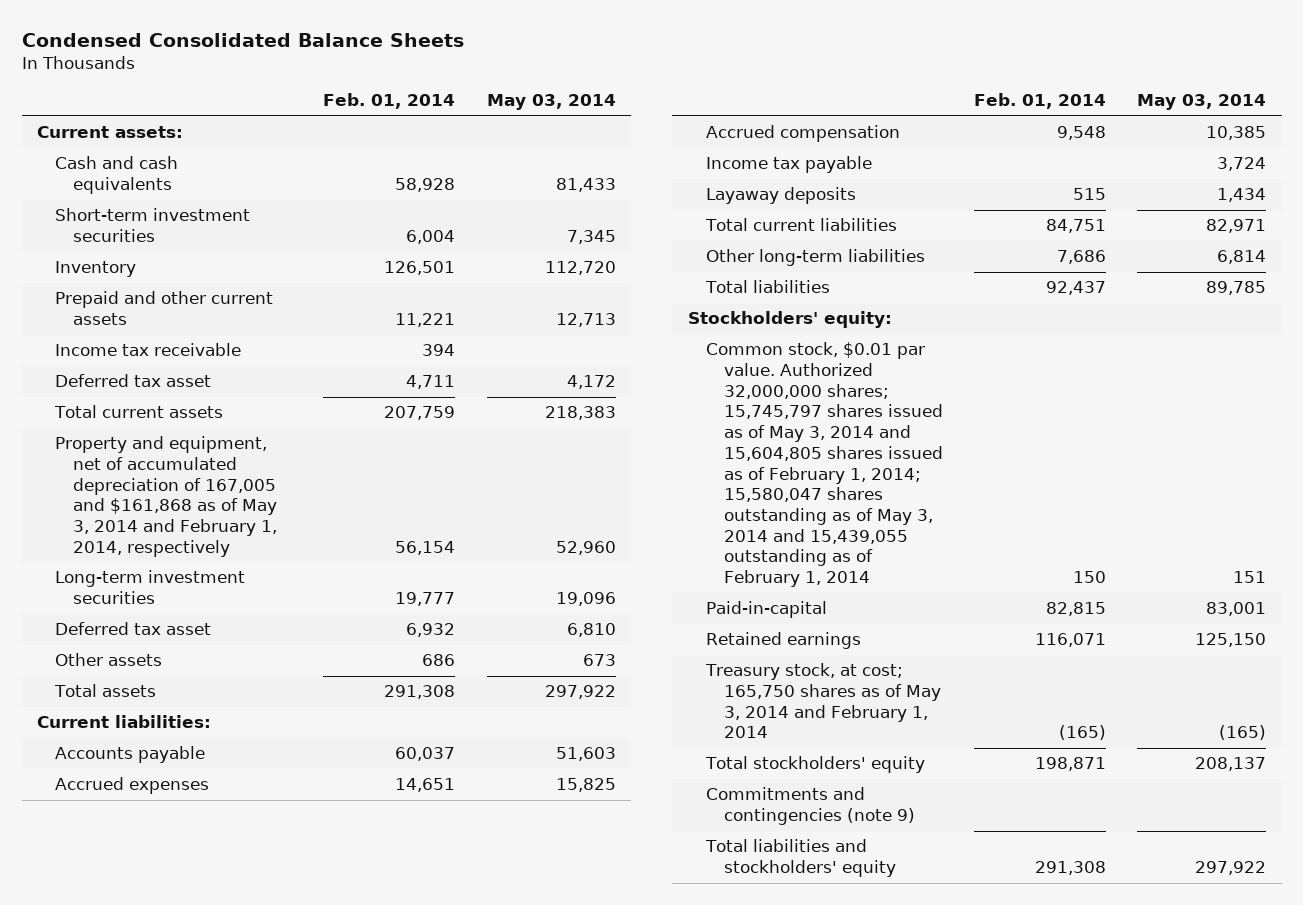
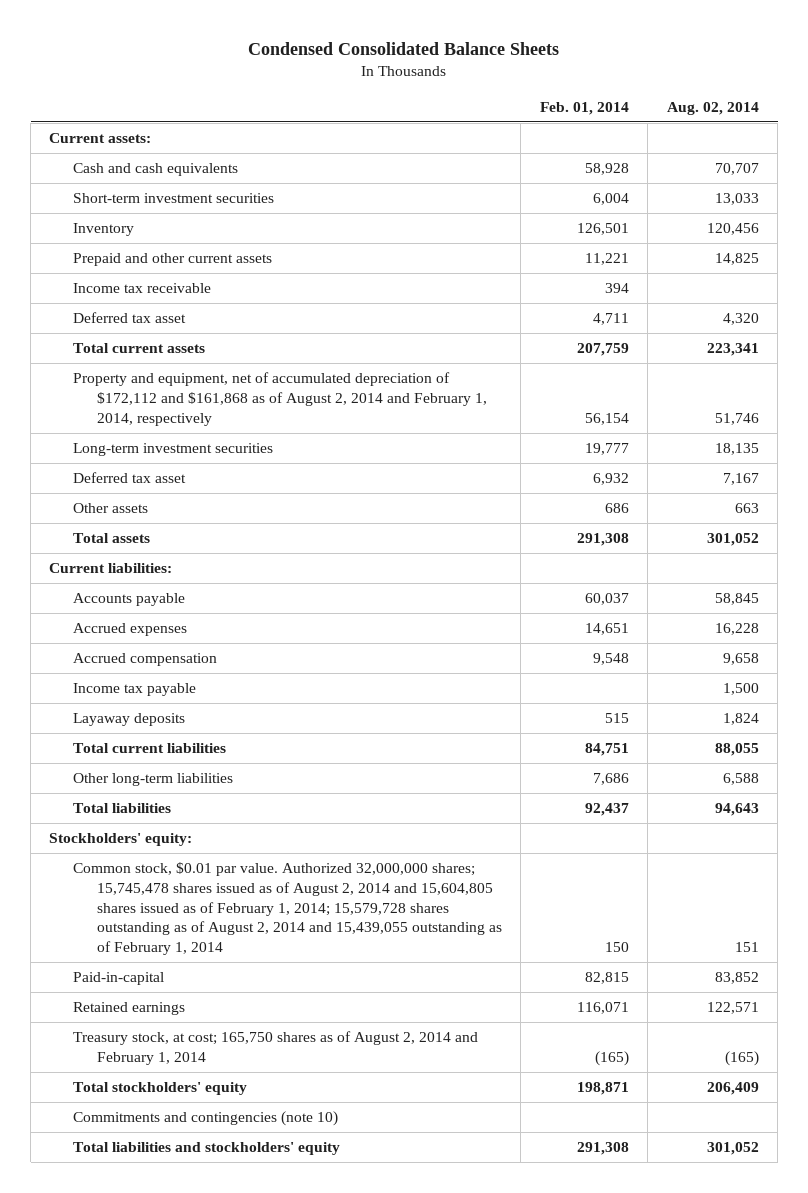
[486,94,616,111] May 03, 2014 -> none
none -> [666,101,759,115] Aug. 02, 2014
[55,436,278,557] Property and equipment, net of accumulated depreciation of 167,005 and $161,868 as of May 3, 2014 and February 1, 2014, respectively -> [73,372,488,426] Property and equipment, net of accumulated depreciation of $172,112 and $161,868 as of August 2, 2014 and February 1, 2014, respectively
[705,342,943,588] Common stock, $0.01 par value. Authorized 32,000,000 shares; 15,745,797 shares issued as of May 3, 2014 and 15,604,805 shares issued as of February 1, 2014; 15,580,047 shares outstanding as of May 3, 2014 and 15,439,055 outstanding as of February 1, 2014 -> [73,862,503,955] Common stock, $0.01 par value. Authorized 32,000,000 shares; 15,745,478 shares issued as of August 2, 2014 and 15,604,805 shares issued as of February 1, 2014; 15,579,728 shares outstanding as of August 2, 2014 and 15,439,055 outstanding as of February 1, 2014
[704,663,941,739] Treasury stock, at cost; 165,750 shares as of May 3, 2014 and February 1, 2014 -> [73,1031,479,1065] Treasury stock, at cost; 165,750 shares as of August 2, 2014 and February 1, 2014
[705,787,915,826] Commitments and contingencies (note 9) -> [73,1111,339,1127] Commitments and contingencies (note 10)

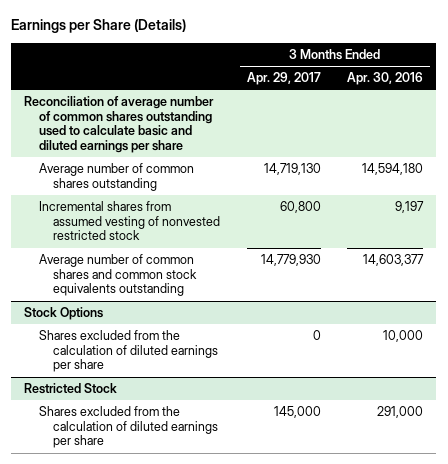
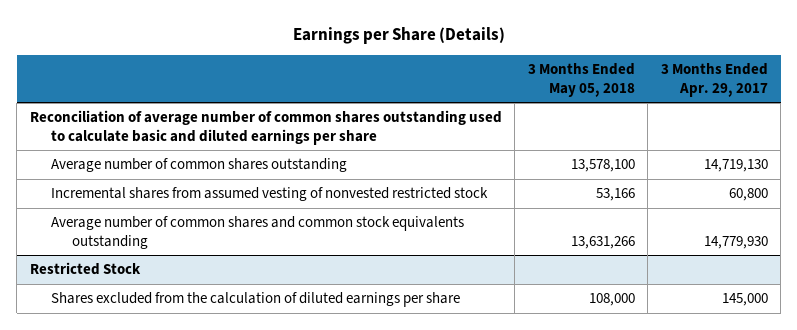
[347,72,424,86] Apr. 30, 2016 -> none
none -> [527,63,635,97] 3 Months Ended May 05, 2018
[24,307,104,321] Stock Options -> none
[38,330,218,373] Shares excluded from the calculation of diluted earnings per share -> none

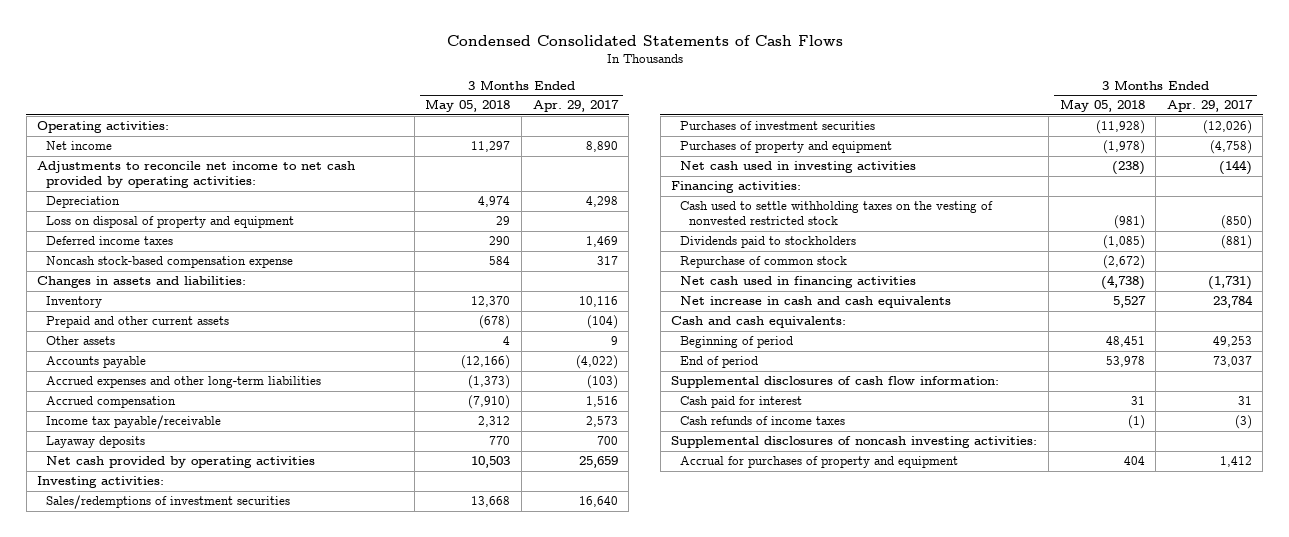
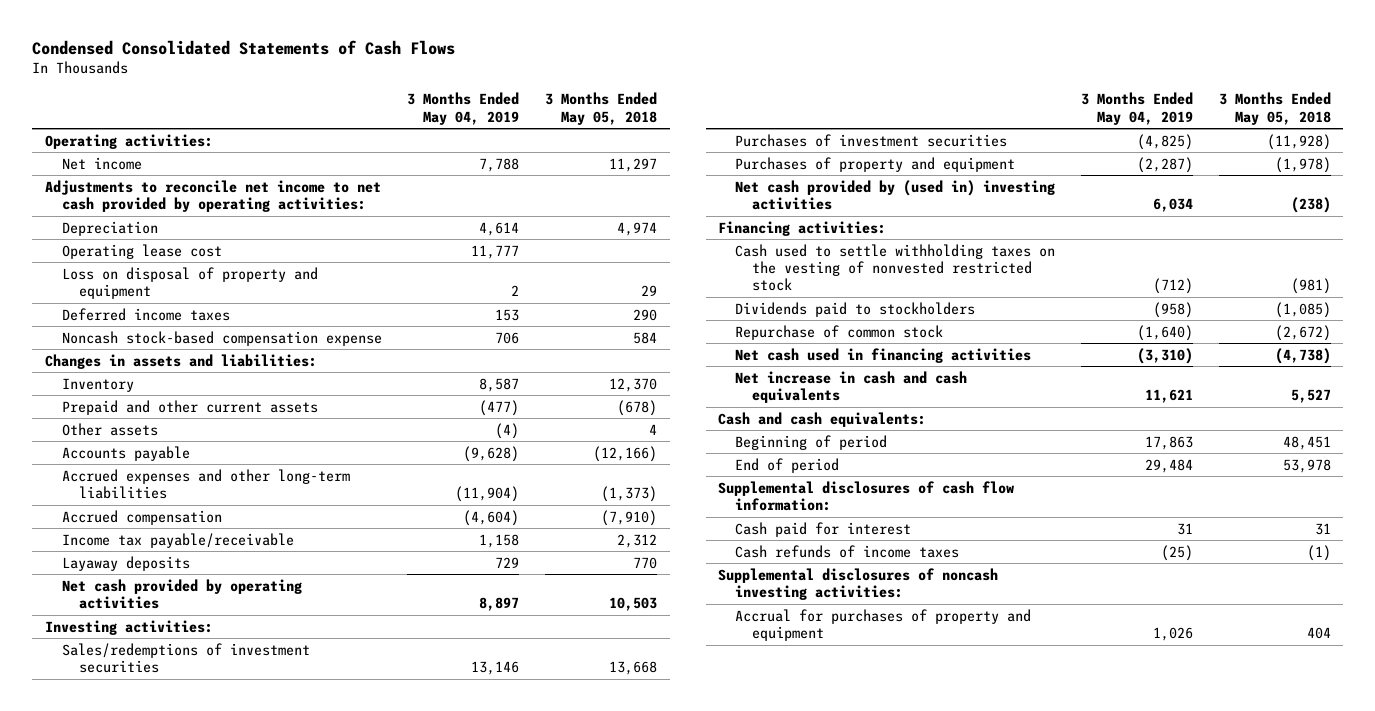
[532,100,619,113] Apr. 29, 2017 -> none
none -> [407,92,520,125] 3 Months Ended May 04, 2019
none -> [61,243,222,259] Operating lease cost
[680,161,917,174] Net cash used in investing activities -> [735,179,1056,210] Net cash provided by (used in) investing activities

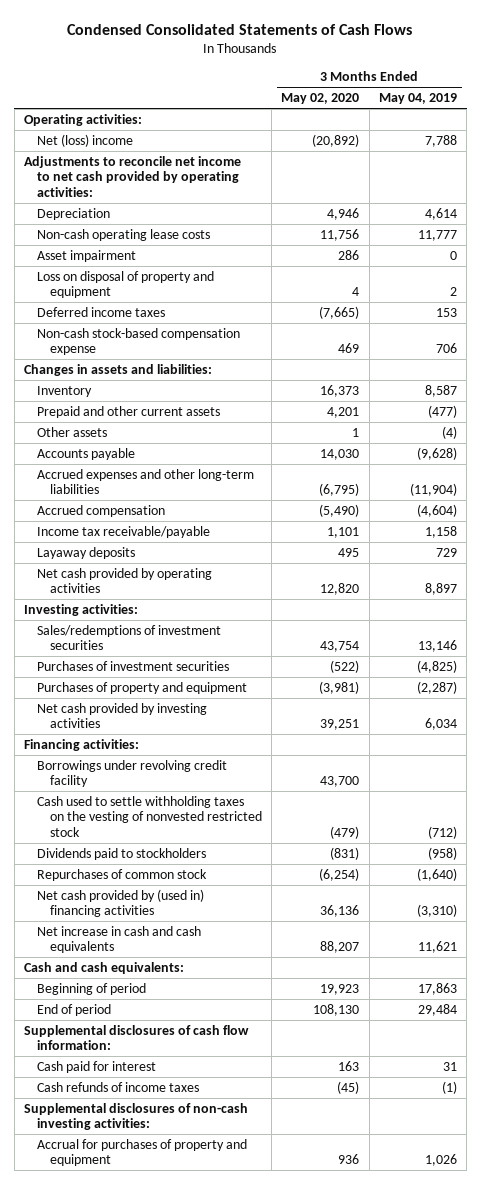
[544,92,657,125] 3 Months Ended May 05, 2018 -> none
none -> [281,92,360,104] May 02, 2020
[61,156,142,170] Net income -> [36,133,133,147] Net (loss) income
[61,243,222,259] Operating lease cost -> [36,228,210,241] Non-cash operating lease costs
none -> [36,249,136,262] Asset impairment
[61,330,382,346] Noncash stock-based compensation expense -> [36,327,240,356] Non-cash stock-based compensation expense
[61,532,294,548] Income tax payable/receivable -> [36,525,210,538] Income tax receivable/payable
[735,179,1056,210] Net cash provided by (used in) investing activities -> [36,702,207,729] Net cash provided by investing activities
none -> [36,759,227,788] Borrowings under revolving credit facility
[735,324,944,340] Repurchase of common stock -> [36,868,207,881] Repurchases of common stock
[735,347,1032,363] Net cash used in financing activities -> [36,888,204,918] Net cash provided by (used in) financing activities
[1161,544,1194,561] (25) -> [441,1080,457,1094] (1)
[718,567,999,600] Supplemental disclosures of noncash investing activities: -> [23,1102,248,1131] Supplemental disclosures of non-cash investing activities:

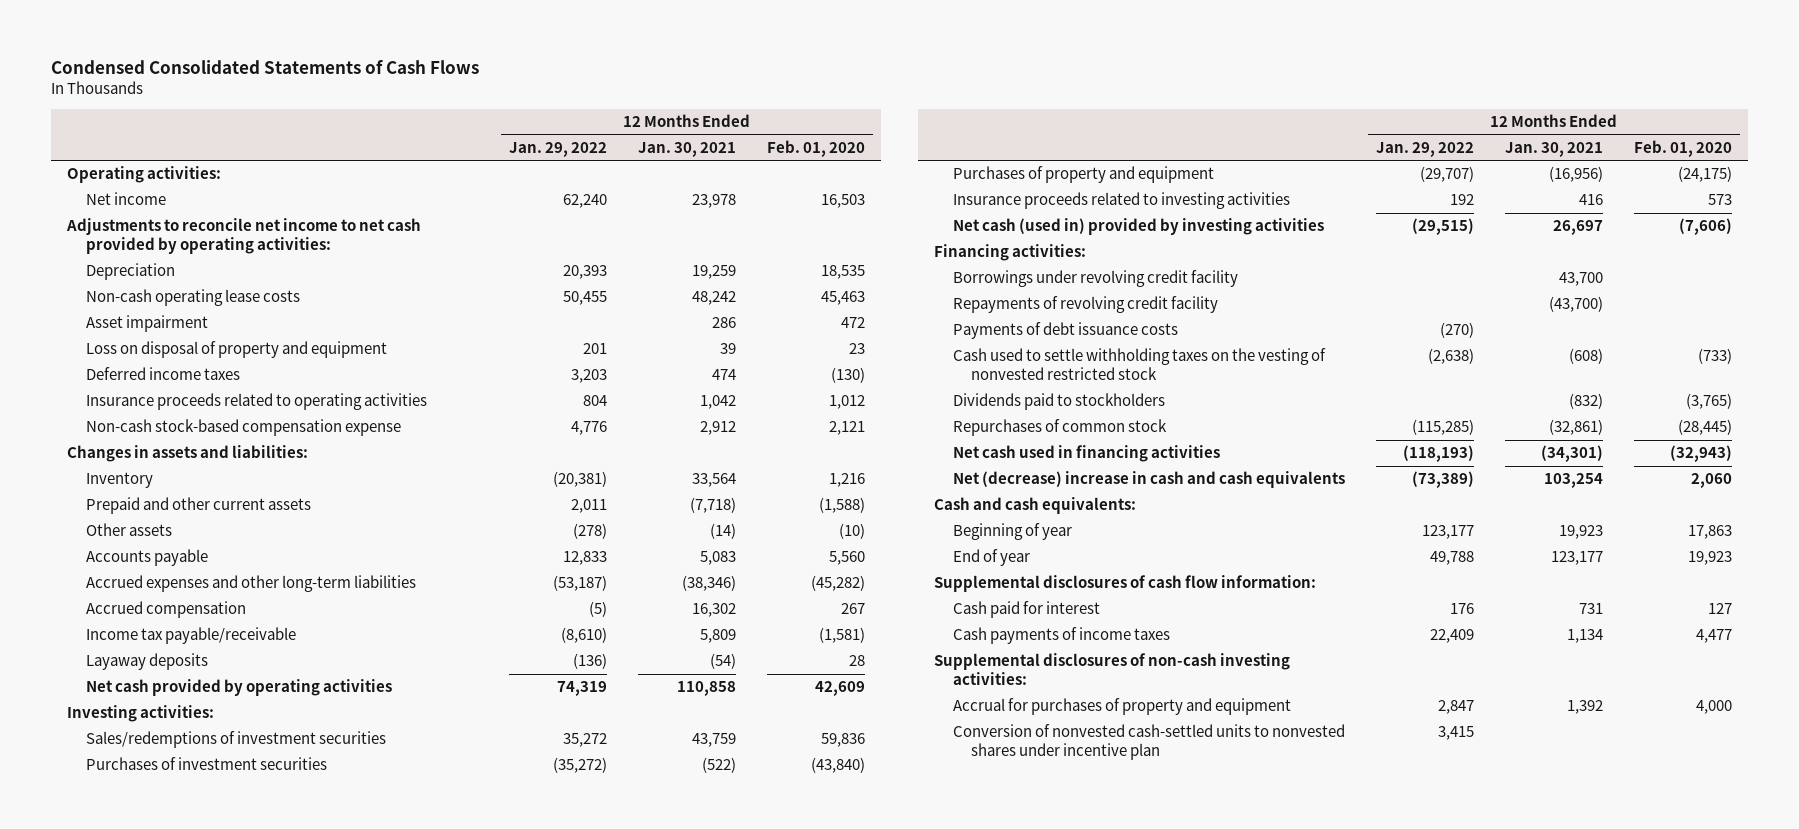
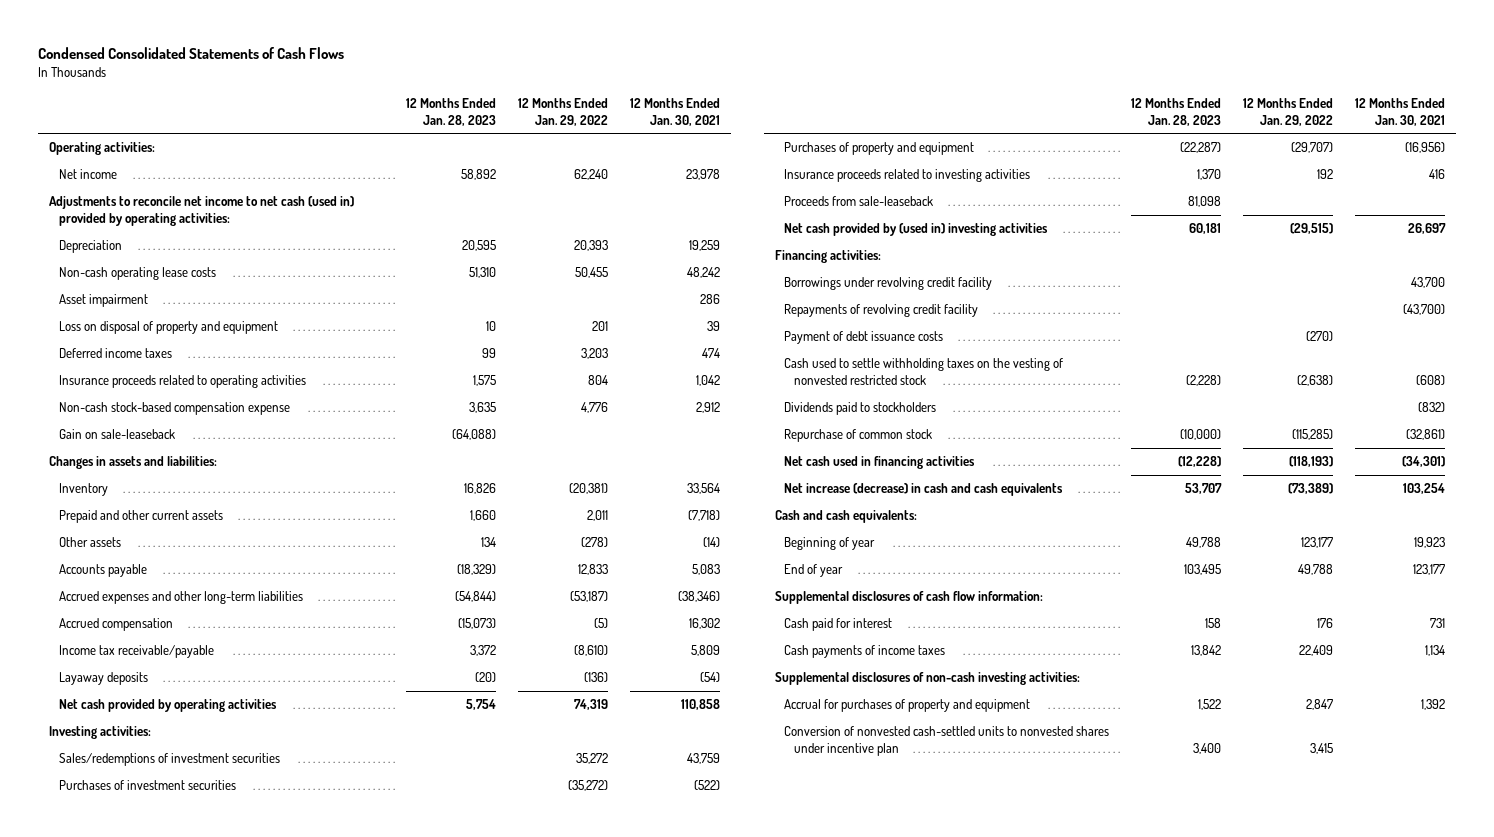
[767,139,866,157] Feb. 01, 2020 -> none
none -> [405,98,496,126] 12 Months Ended Jan. 28, 2023
[65,218,421,255] Adjustments to reconcile net income to net cash provided by operating activities: -> [49,196,355,227] Adjustments to reconcile net income to net cash (used in) provided by operating activities:
none -> [59,429,176,440] Gain on sale-leaseback
[85,627,296,645] Income tax payable/receivable -> [59,645,215,659] Income tax receivable/payable
none -> [784,196,934,207] Proceeds from sale-leaseback
[952,218,1324,236] Net cash (used in) provided by investing activities -> [784,223,1049,237] Net cash provided by (used in) investing activities
[952,322,1178,340] Payments of debt issuance costs -> [784,331,944,345] Payment of debt issuance costs
[952,419,1167,437] Repurchases of common stock -> [784,429,933,443] Repurchase of common stock
[952,471,1345,489] Net (decrease) increase in cash and cash equivalents -> [784,483,1064,497] Net increase (decrease) in cash and cash equivalents

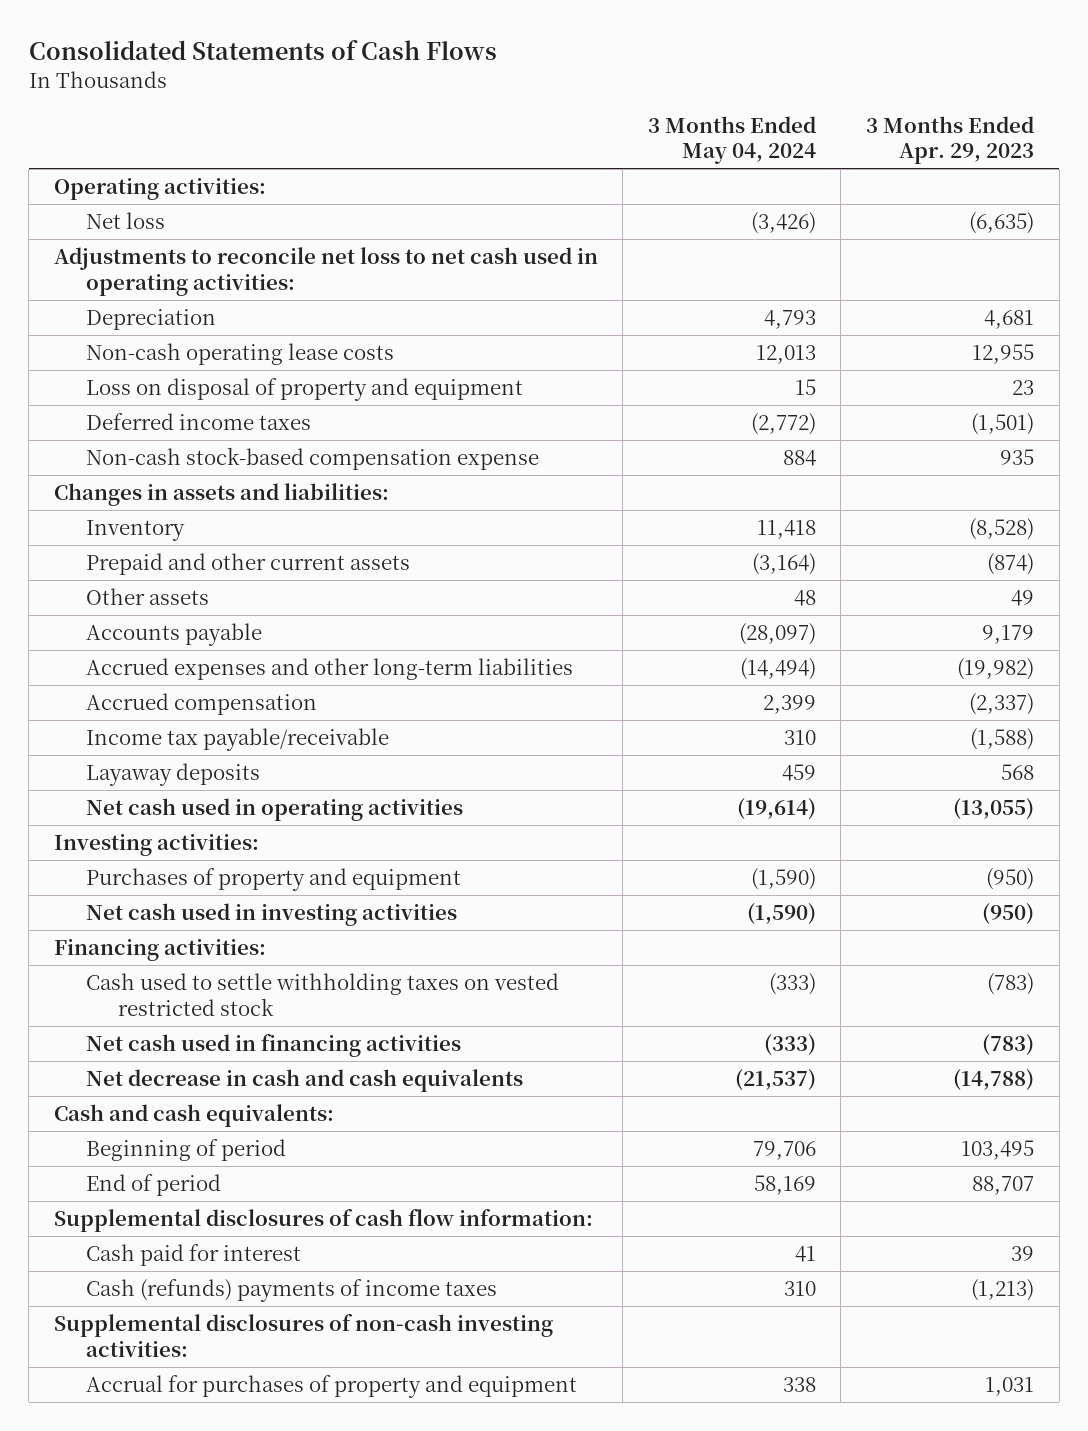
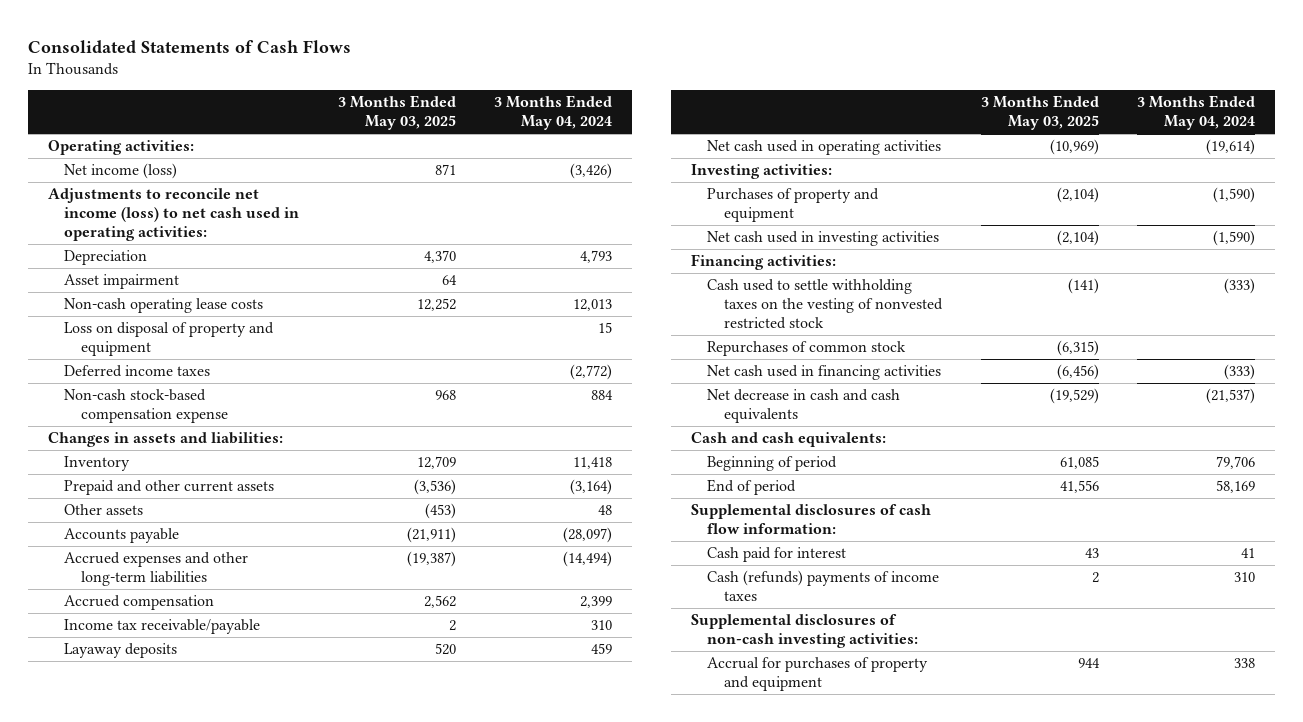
[865,115,1034,165] 3 Months Ended Apr. 29, 2023 -> none
none -> [337,95,456,131] 3 Months Ended May 03, 2025
[85,211,165,229] Net loss -> [64,163,178,180] Net income (loss)
[53,246,598,296] Adjustments to reconcile net loss to net cash used in operating activities: -> [47,188,300,242] Adjustments to reconcile net income (loss) to net cash used in operating activities:
none -> [64,274,180,290] Asset impairment
[85,727,389,751] Income tax payable/receivable -> [64,619,261,635] Income tax receivable/payable
[85,972,559,1016] Cash used to settle withholding taxes on vested restricted stock -> [707,279,943,330] Cash used to settle withholding taxes on the vesting of nonvested restricted stock
none -> [707,341,907,357] Repurchases of common stock

